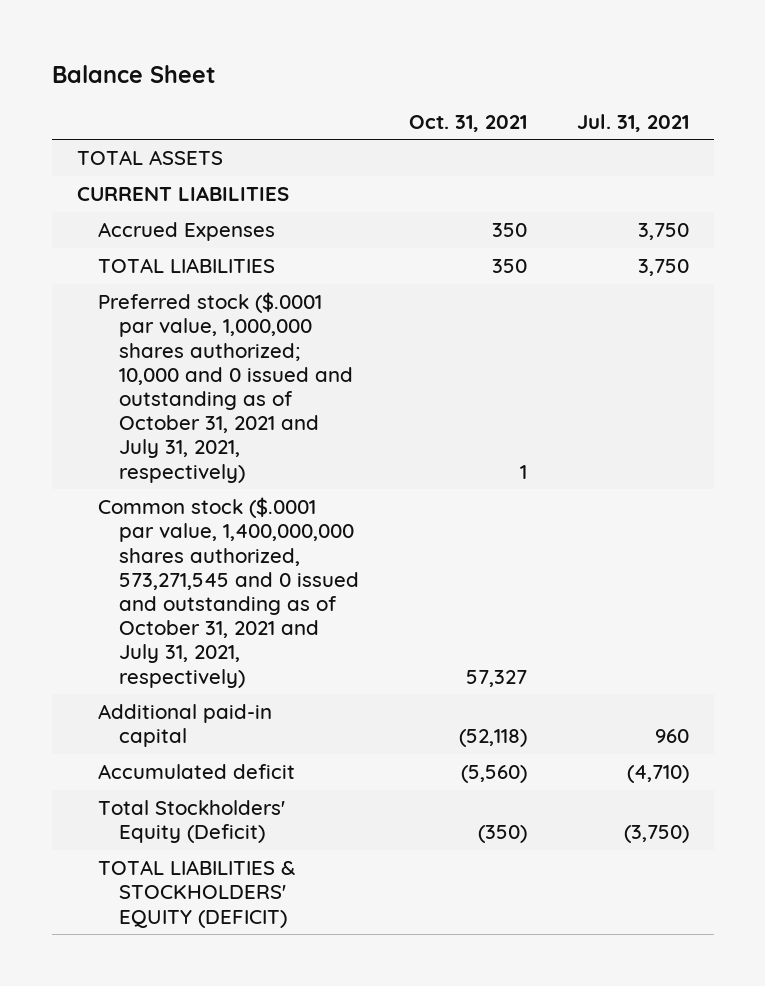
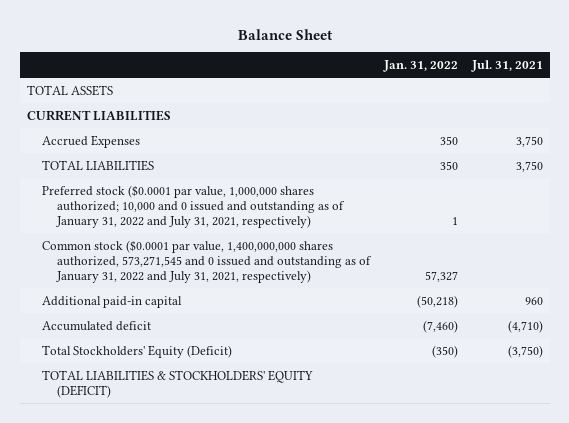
[408,114,527,132] Oct. 31, 2021 -> none
none -> [382,60,458,73] Jan. 31, 2022
[97,292,353,483] Preferred stock ($.0001 par value, 1,000,000 shares authorized; 10,000 and 0 issued and outstanding as of October 31, 2021 and July 31, 2021, respectively) -> [41,184,346,228] Preferred stock ($0.0001 par value, 1,000,000 shares authorized; 10,000 and 0 issued and outstanding as of January 31, 2022 and July 31, 2021, respectively)
[97,497,359,688] Common stock ($.0001 par value, 1,400,000,000 shares authorized, 573,271,545 and 0 issued and outstanding as of October 31, 2021 and July 31, 2021, respectively) -> [41,239,373,283] Common stock ($0.0001 par value, 1,400,000,000 shares authorized, 573,271,545 and 0 issued and outstanding as of January 31, 2022 and July 31, 2021, respectively)

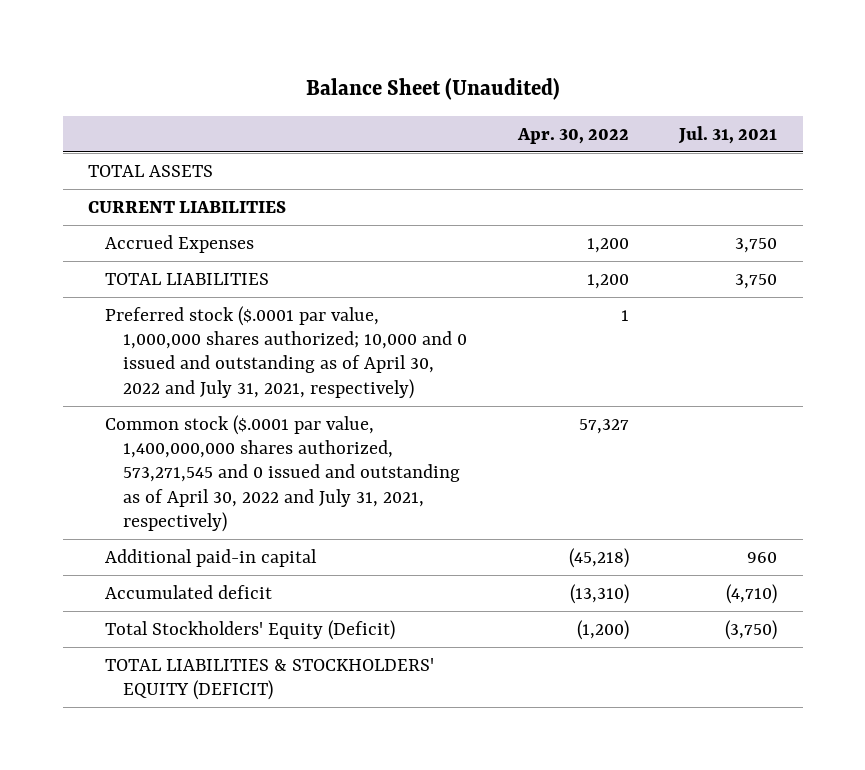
[237,28,333,40] Balance Sheet -> [305,77,560,100] Balance Sheet (Unaudited)
[382,60,458,73] Jan. 31, 2022 -> none
none -> [516,127,629,144] Apr. 30, 2022
[41,184,346,228] Preferred stock ($0.0001 par value, 1,000,000 shares authorized; 10,000 and 0 issued and outstanding as of January 31, 2022 and July 31, 2021, respectively) -> [105,305,467,399] Preferred stock ($.0001 par value, 1,000,000 shares authorized; 10,000 and 0 issued and outstanding as of April 30, 2022 and July 31, 2021, respectively)
[41,239,373,283] Common stock ($0.0001 par value, 1,400,000,000 shares authorized, 573,271,545 and 0 issued and outstanding as of January 31, 2022 and July 31, 2021, respectively) -> [105,414,460,532] Common stock ($.0001 par value, 1,400,000,000 shares authorized, 573,271,545 and 0 issued and outstanding as of April 30, 2022 and July 31, 2021, respectively)

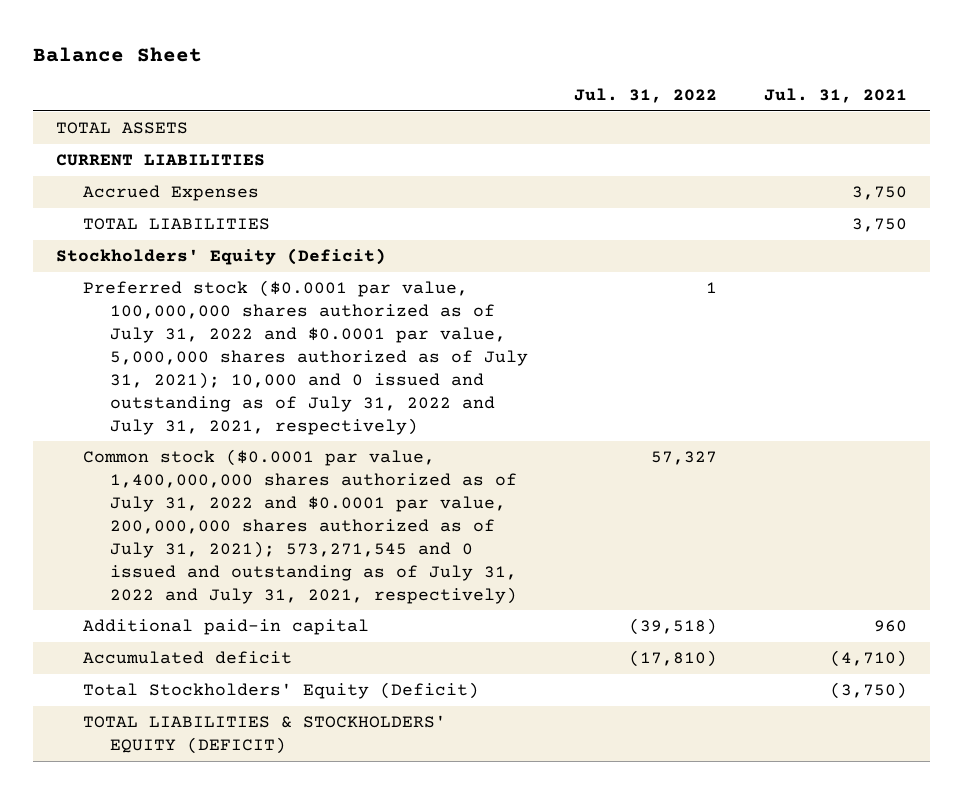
[305,77,560,100] Balance Sheet (Unaudited) -> [33,47,203,63] Balance Sheet
[516,127,629,144] Apr. 30, 2022 -> none
none -> [574,88,718,104] Jul. 31, 2022
none -> [56,248,387,266] Stockholders' Equity (Deficit)
[105,305,467,399] Preferred stock ($.0001 par value, 1,000,000 shares authorized; 10,000 and 0 issued and outstanding as of April 30, 2022 and July 31, 2021, respectively) -> [83,280,528,435] Preferred stock ($0.0001 par value, 100,000,000 shares authorized as of July 31, 2022 and $0.0001 par value, 5,000,000 shares authorized as of July 31, 2021); 10,000 and 0 issued and outstanding as of July 31, 2022 and July 31, 2021, respectively)
[105,414,460,532] Common stock ($.0001 par value, 1,400,000,000 shares authorized, 573,271,545 and 0 issued and outstanding as of April 30, 2022 and July 31, 2021, respectively) -> [83,449,517,604] Common stock ($0.0001 par value, 1,400,000,000 shares authorized as of July 31, 2022 and $0.0001 par value, 200,000,000 shares authorized as of July 31, 2021); 573,271,545 and 0 issued and outstanding as of July 31, 2022 and July 31, 2021, respectively)

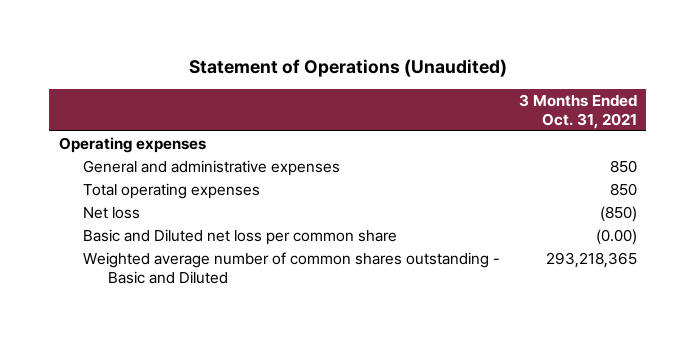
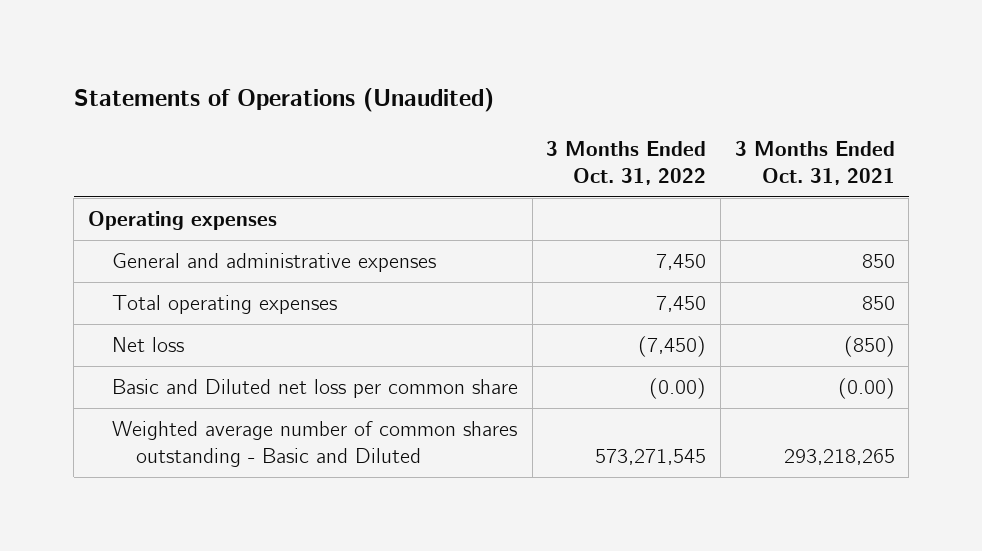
[188,59,507,78] Statement of Operations (Unaudited) -> [73,88,494,113] Statements of Operations (Unaudited)
none -> [546,140,707,185] 3 Months Ended Oct. 31, 2022
[545,252,637,269] 293,218,365 -> [783,449,895,466] 293,218,265

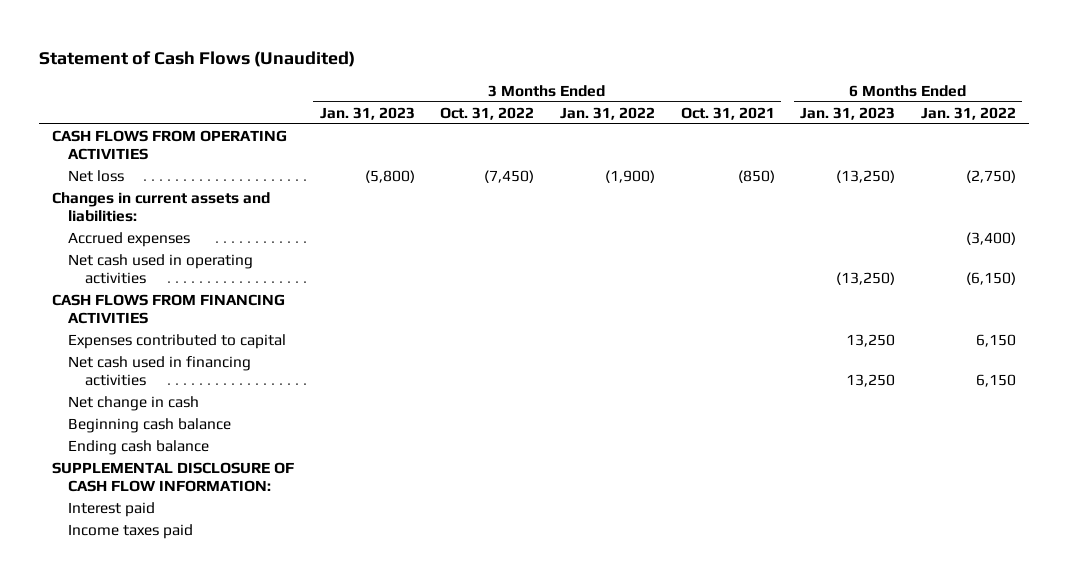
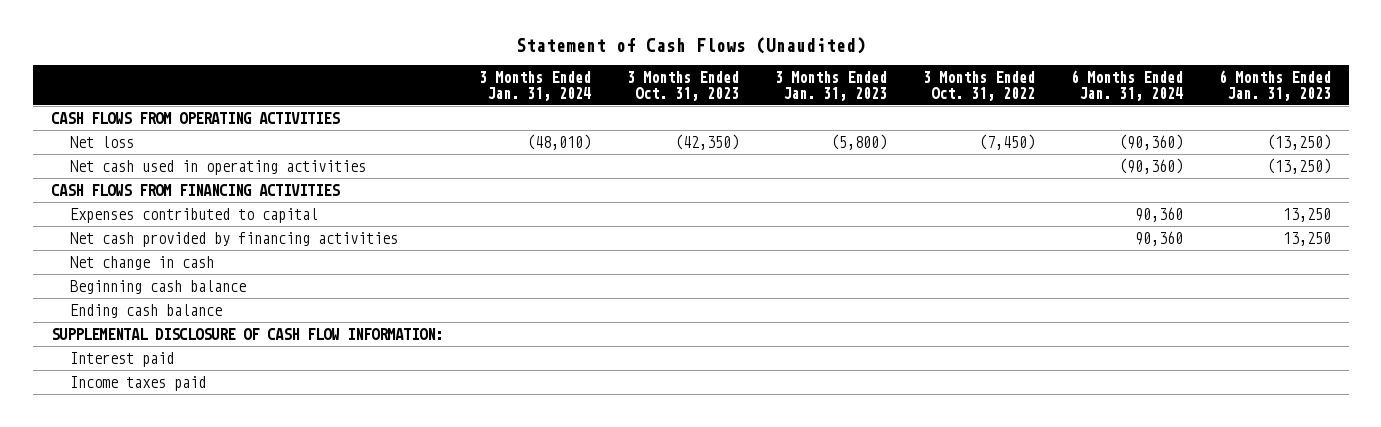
[560,106,656,120] Jan. 31, 2022 -> none
[680,106,775,120] Oct. 31, 2021 -> none
[921,106,1017,120] Jan. 31, 2022 -> none
none -> [478,70,591,101] 3 Months Ended Jan. 31, 2024
none -> [626,70,739,101] 3 Months Ended Oct. 31, 2023
none -> [1070,69,1183,101] 6 Months Ended Jan. 31, 2024
[52,192,271,223] Changes in current assets and liabilities: -> none
[68,232,191,248] Accrued expenses -> none
[68,356,252,387] Net cash used in financing activities -> [69,231,398,247] Net cash provided by financing activities

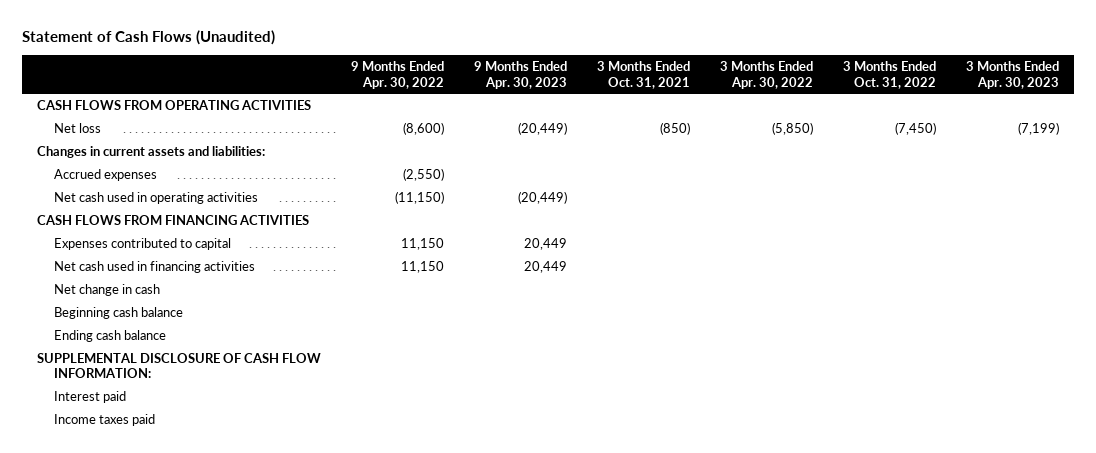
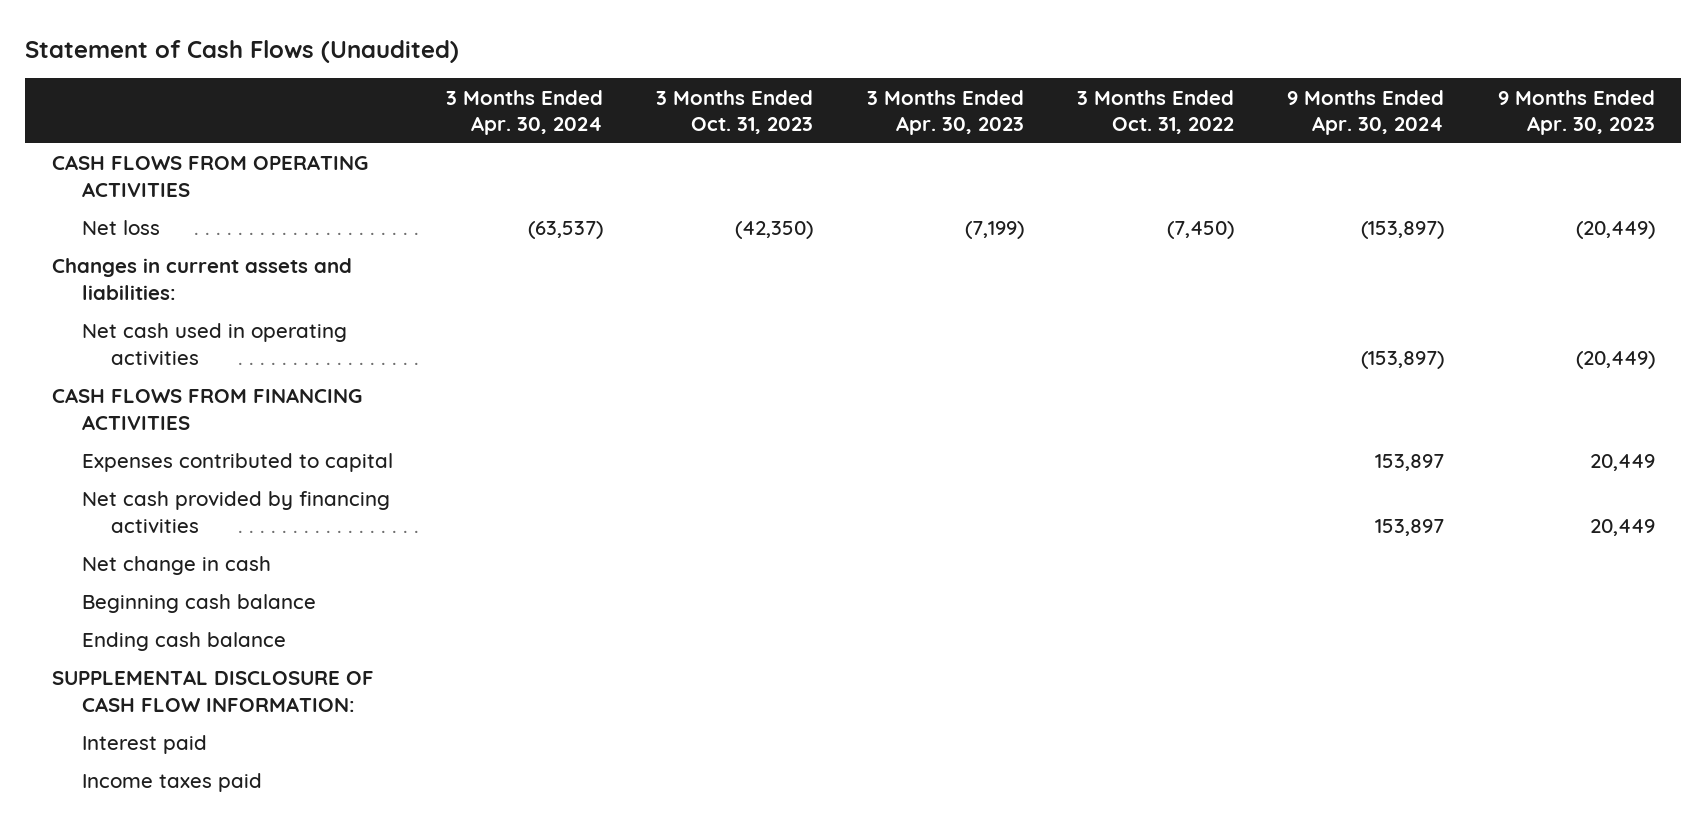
[350,61,444,89] 9 Months Ended Apr. 30, 2022 -> none
[596,61,690,89] 3 Months Ended Oct. 31, 2021 -> none
[720,61,814,89] 3 Months Ended Apr. 30, 2022 -> none
none -> [446,89,604,136] 3 Months Ended Apr. 30, 2024
none -> [656,89,814,135] 3 Months Ended Oct. 31, 2023
none -> [1287,89,1445,136] 9 Months Ended Apr. 30, 2024
[53,169,157,182] Accrued expenses -> none
[53,261,255,274] Net cash used in financing activities -> [81,491,390,533] Net cash provided by financing activities

